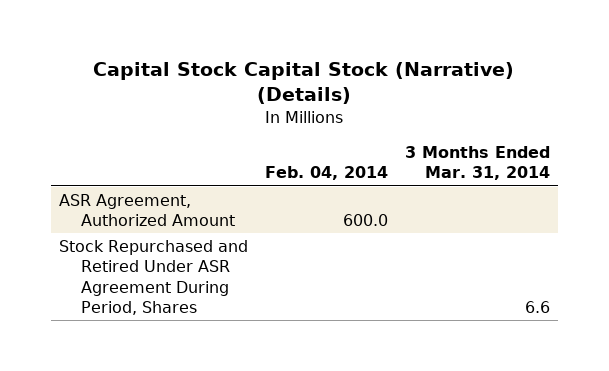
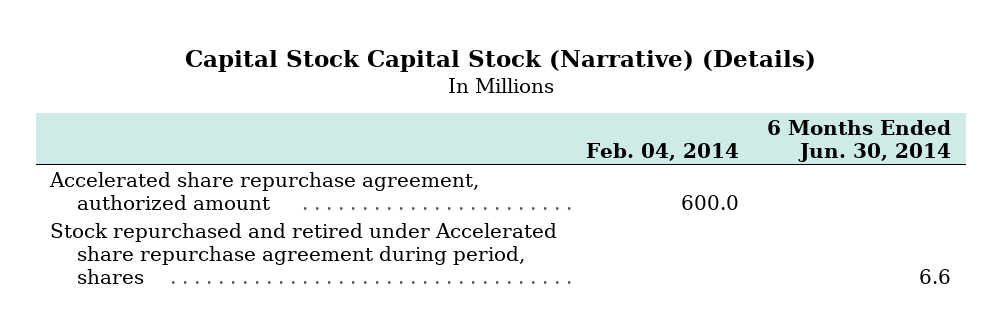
[404,145,550,181] 3 Months Ended Mar. 31, 2014 -> none
none -> [767,119,952,162] 6 Months Ended Jun. 30, 2014
[59,193,236,227] ASR Agreement, Authorized Amount -> [49,172,480,211] Accelerated share repurchase agreement, authorized amount
[59,239,249,316] Stock Repurchased and Retired Under ASR Agreement During Period, Shares -> [50,223,558,285] Stock repurchased and retired under Accelerated share repurchase agreement during period, shares

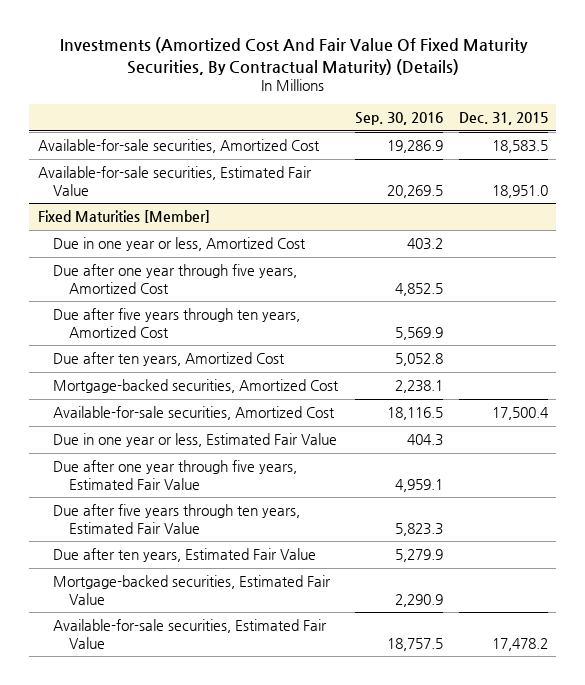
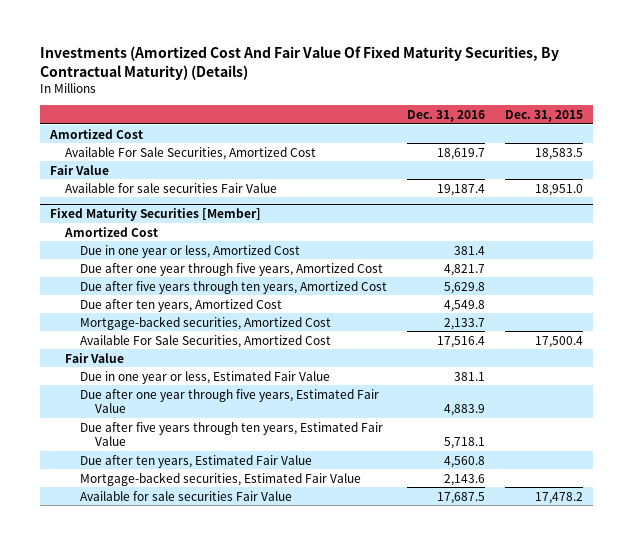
[354,111,443,125] Sep. 30, 2016 -> none
none -> [406,110,485,123] Dec. 31, 2016
none -> [48,128,143,139] Amortized Cost
[37,139,320,154] Available-for-sale securities, Amortized Cost -> [64,146,316,160] Available For Sale Securities, Amortized Cost
none -> [49,164,109,175] Fair Value
[37,166,312,196] Available-for-sale securities, Estimated Fair Value -> [64,182,277,193] Available for sale securities Fair Value
[37,210,210,224] Fixed Maturities [Member] -> [49,208,261,222] Fixed Maturity Securities [Member]
none -> [63,226,158,237] Amortized Cost
[53,406,336,421] Available-for-sale securities, Amortized Cost -> [79,334,331,348] Available For Sale Securities, Amortized Cost
none -> [64,352,124,363] Fair Value
[53,619,328,649] Available-for-sale securities, Estimated Fair Value -> [79,490,292,501] Available for sale securities Fair Value

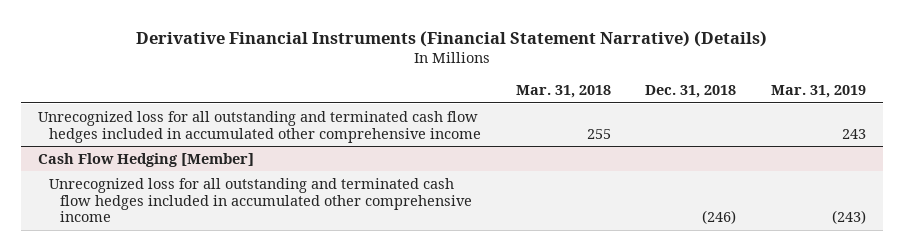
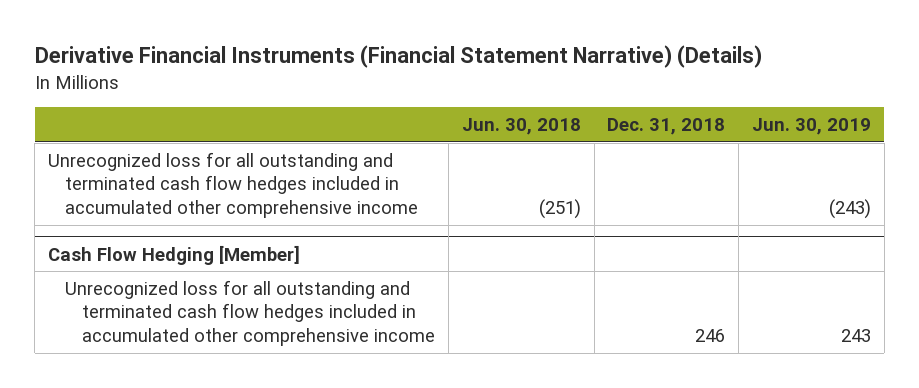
[515,85,611,99] Mar. 31, 2018 -> none
[770,85,866,99] Mar. 31, 2019 -> none
none -> [461,118,581,136] Jun. 30, 2018
none -> [751,118,871,136] Jun. 30, 2019
[702,210,737,225] (246) -> [695,328,726,342] 246

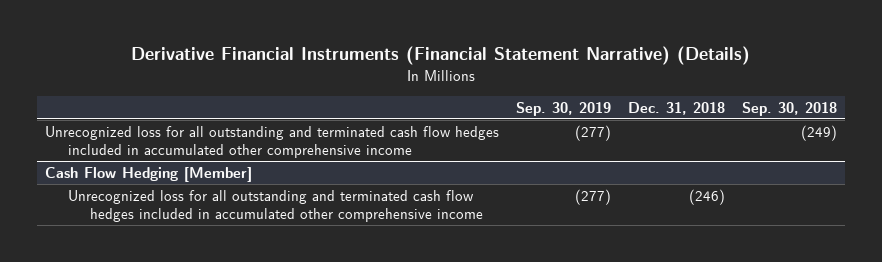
[461,118,581,136] Jun. 30, 2018 -> none
[751,118,871,136] Jun. 30, 2019 -> none
none -> [516,101,612,116] Sep. 30, 2019
none -> [741,101,837,116] Sep. 30, 2018
[695,328,726,342] 246 -> [688,188,725,205] (246)

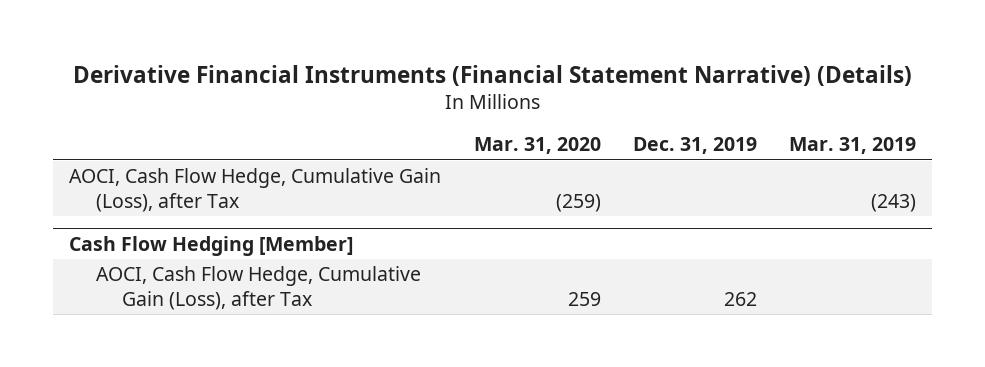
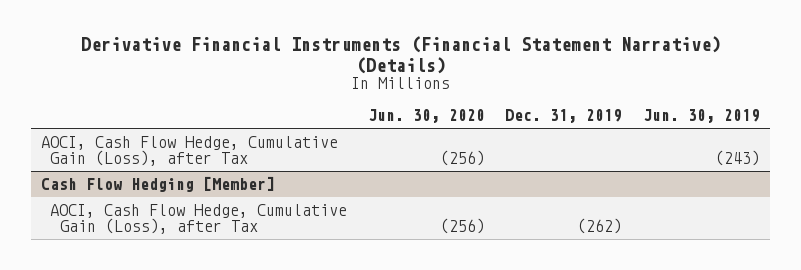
[473,137,601,155] Mar. 31, 2020 -> none
[789,137,917,155] Mar. 31, 2019 -> none
none -> [367,109,485,124] Jun. 30, 2020
none -> [642,109,760,124] Jun. 30, 2019
[723,291,757,306] 262 -> [577,218,623,235] (262)

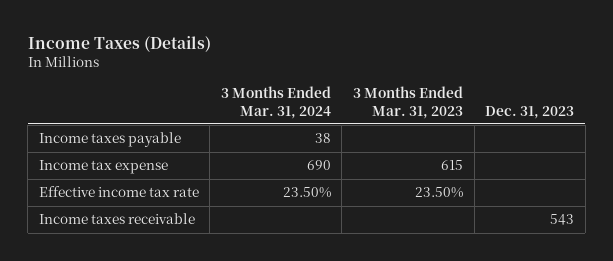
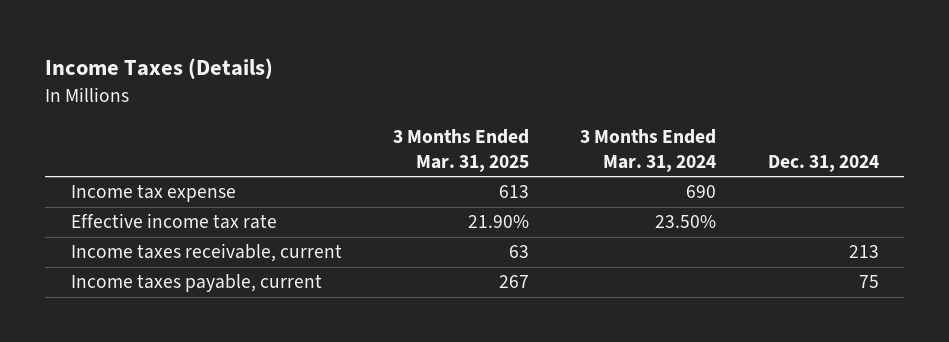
[353,86,464,119] 3 Months Ended Mar. 31, 2023 -> none
[485,105,575,119] Dec. 31, 2023 -> none
none -> [392,128,529,172] 3 Months Ended Mar. 31, 2025
none -> [767,154,879,172] Dec. 31, 2024
[38,132,181,148] Income taxes payable -> none
[38,213,195,225] Income taxes receivable -> [70,243,342,263] Income taxes receivable, current
none -> [70,274,322,293] Income taxes payable, current

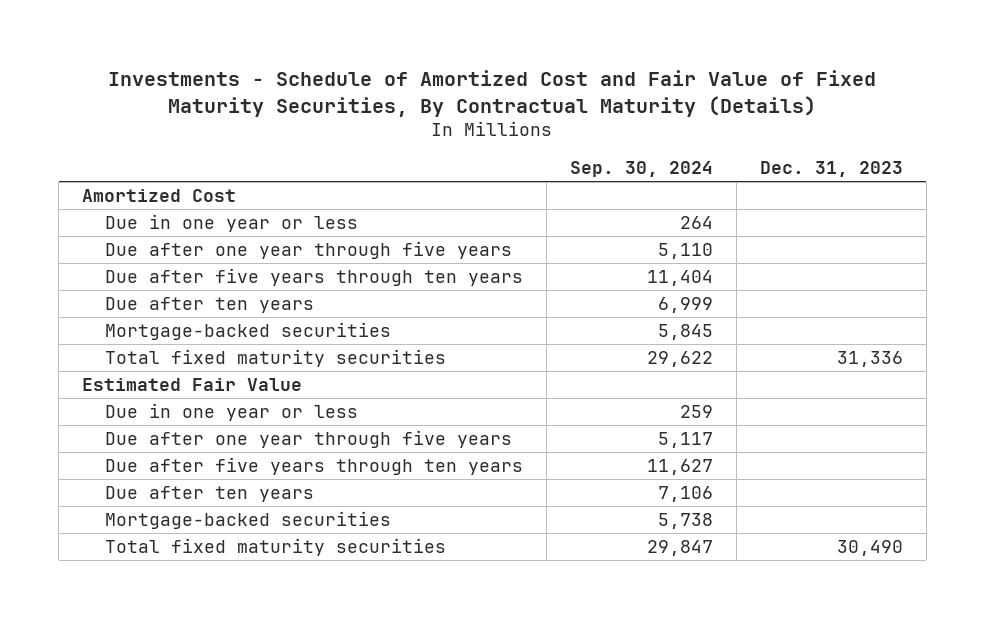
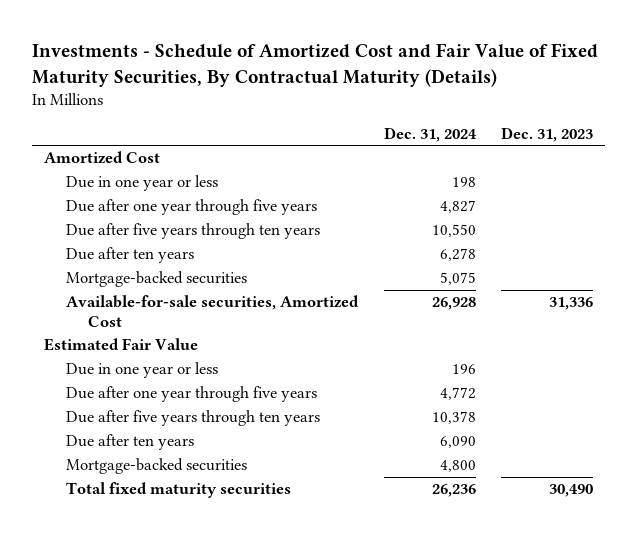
[569,160,713,177] Sep. 30, 2024 -> none
none -> [383,126,477,142] Dec. 31, 2024
[105,349,447,368] Total fixed maturity securities -> [66,295,360,327] Available-for-sale securities, Amortized Cost

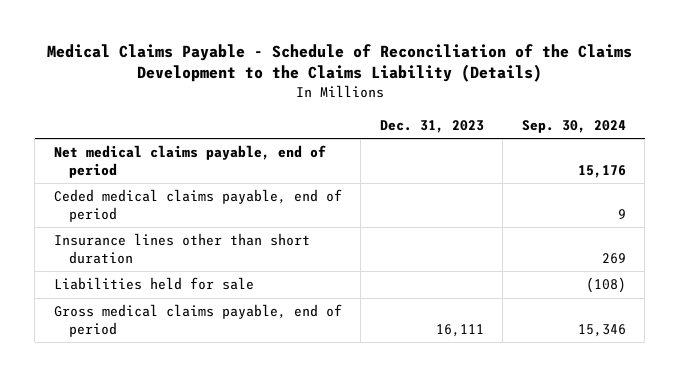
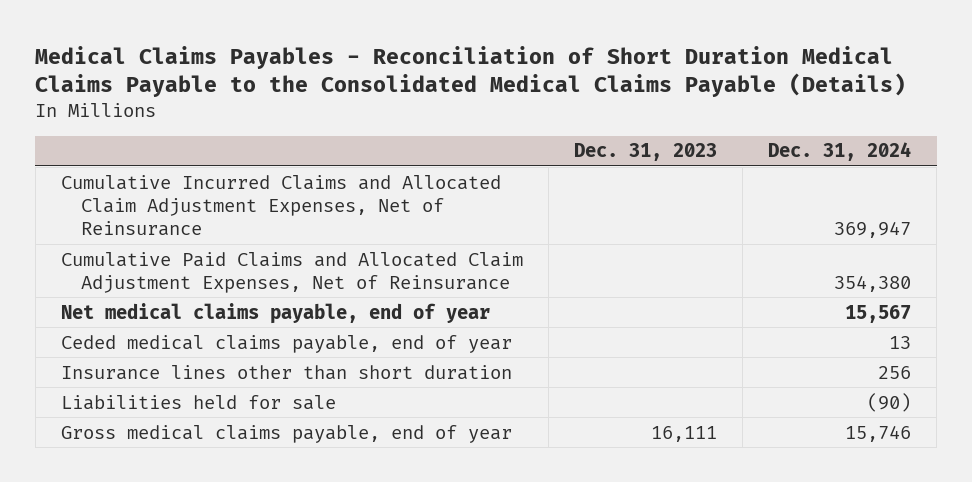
[46,43,632,83] Medical Claims Payable - Schedule of Reconciliation of the Claims Development to the Claims Liability (Details) -> [35,45,907,98] Medical Claims Payables - Reconciliation of Short Duration Medical Claims Payable to the Consolidated Medical Claims Payable (Details)
[521,119,626,133] Sep. 30, 2024 -> none
none -> [768,142,912,162] Dec. 31, 2024
none -> [60,174,501,237] Cumulative Incurred Claims and Allocated Claim Adjustment Expenses, Net of Reinsurance
none -> [60,251,523,293] Cumulative Paid Claims and Allocated Claim Adjustment Expenses, Net of Reinsurance
[53,145,326,179] Net medical claims payable, end of period -> [60,302,490,324] Net medical claims payable, end of year
[53,189,342,223] Ceded medical claims payable, end of period -> [60,334,512,353] Ceded medical claims payable, end of year
[53,304,342,338] Gross medical claims payable, end of period -> [60,424,512,443] Gross medical claims payable, end of year

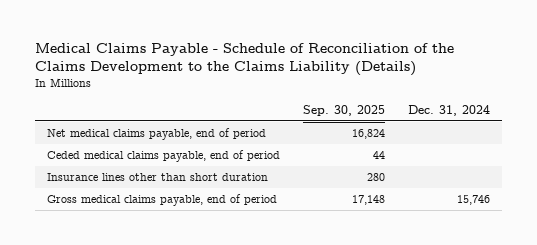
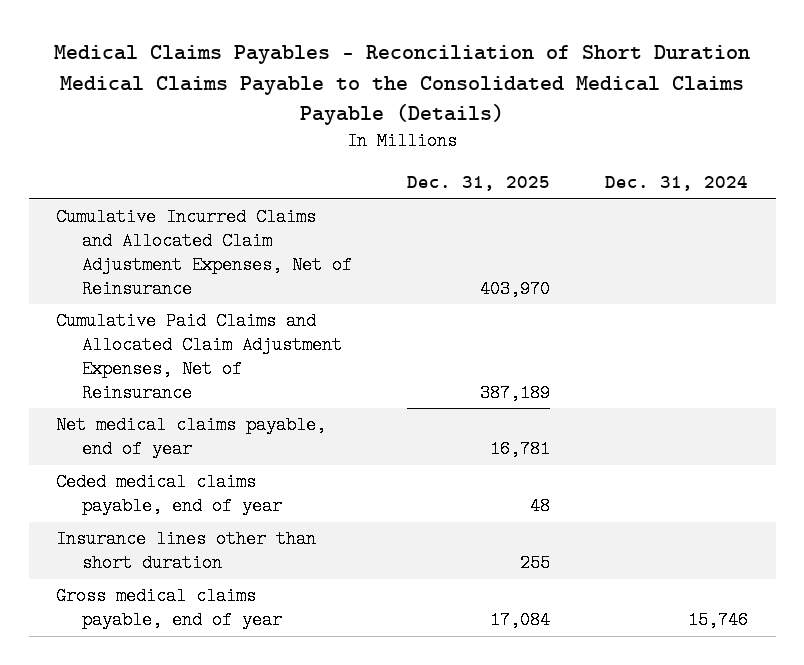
[35,43,455,77] Medical Claims Payable - Schedule of Reconciliation of the Claims Development to the Claims Liability (Details) -> [54,45,751,125] Medical Claims Payables - Reconciliation of Short Duration Medical Claims Payable to the Consolidated Medical Claims Payable (Details)
[303,104,386,116] Sep. 30, 2025 -> none
none -> [407,176,551,192] Dec. 31, 2025
none -> [56,208,353,298] Cumulative Incurred Claims and Allocated Claim Adjustment Expenses, Net of Reinsurance
none -> [56,312,343,402] Cumulative Paid Claims and Allocated Claim Adjustment Expenses, Net of Reinsurance
[46,127,266,140] Net medical claims payable, end of period -> [56,416,327,459] Net medical claims payable, end of year
[46,149,280,162] Ceded medical claims payable, end of period -> [56,473,283,516] Ceded medical claims payable, end of year
[46,193,277,206] Gross medical claims payable, end of period -> [56,587,283,630] Gross medical claims payable, end of year

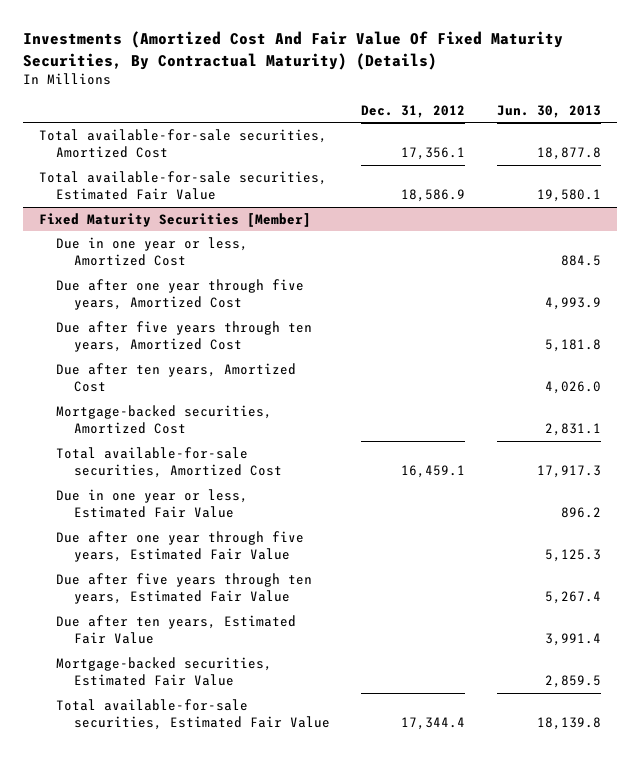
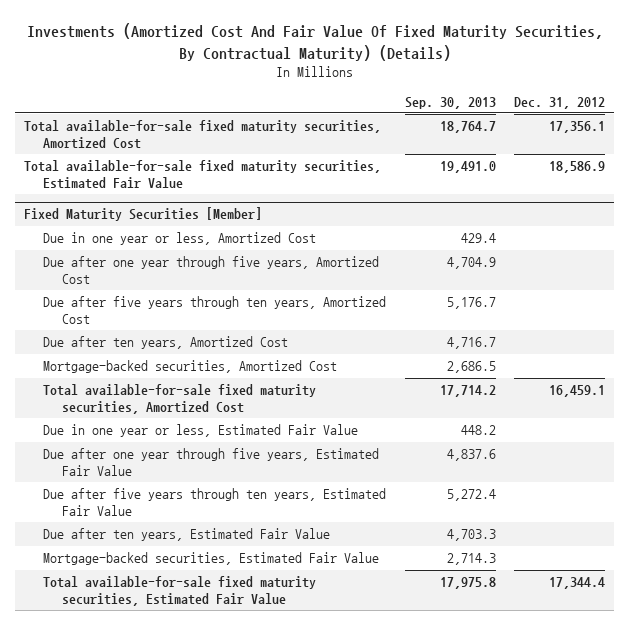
[497,104,602,118] Jun. 30, 2013 -> none
none -> [404,96,496,109] Sep. 30, 2013
[38,128,327,159] Total available-for-sale securities, Amortized Cost -> [24,120,382,149] Total available-for-sale fixed maturity securities, Amortized Cost
[38,170,327,201] Total available-for-sale securities, Estimated Fair Value -> [24,160,382,189] Total available-for-sale fixed maturity securities, Estimated Fair Value
[56,446,282,479] Total available-for-sale securities, Amortized Cost -> [43,384,317,414] Total available-for-sale fixed maturity securities, Amortized Cost
[56,698,330,731] Total available-for-sale securities, Estimated Fair Value -> [43,576,317,606] Total available-for-sale fixed maturity securities, Estimated Fair Value

